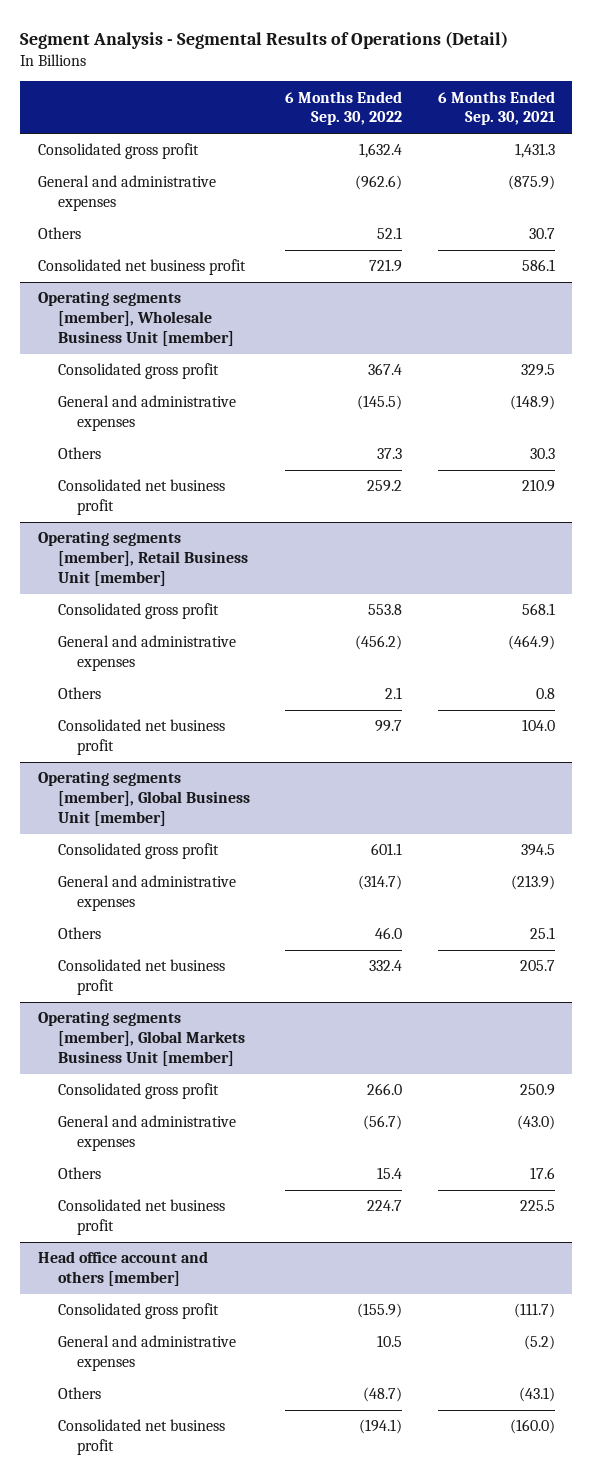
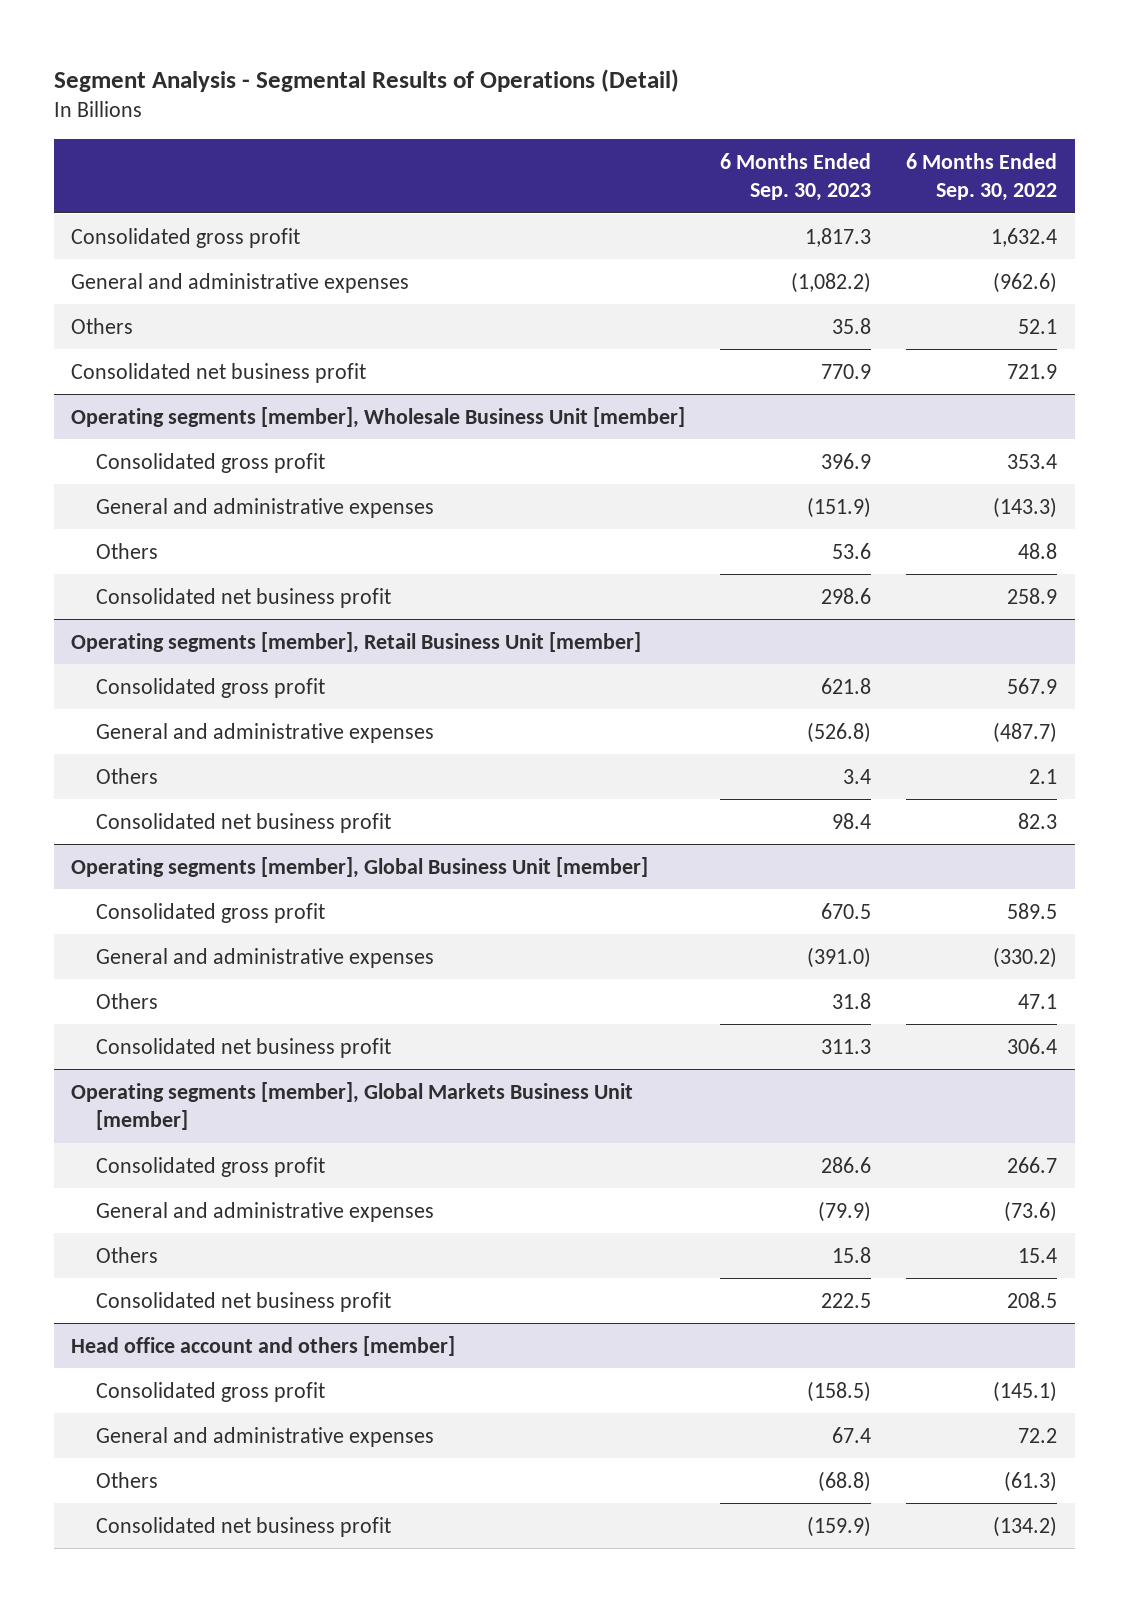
[437,90,555,126] 6 Months Ended Sep. 30, 2021 -> none
none -> [720,153,872,202] 6 Months Ended Sep. 30, 2023
[368,363,403,376] 367.4 -> [1007,453,1058,469] 353.4
[357,395,403,411] (145.5) -> [993,496,1058,518] (143.3)
[377,448,403,460] 37.3 -> [1018,542,1058,559] 48.8
[367,480,403,493] 259.2 -> [1007,587,1058,604] 258.9
[368,604,403,616] 553.8 -> [1007,677,1058,694] 567.9
[355,635,403,651] (456.2) -> [993,721,1058,743] (487.7)
[375,720,403,733] 99.7 -> [1018,812,1058,829] 82.3
[371,843,403,856] 601.1 -> [1007,902,1058,919] 589.5
[358,875,403,891] (314.7) -> [993,946,1058,968] (330.2)
[375,927,403,940] 46.0 -> [1018,993,1058,1009] 47.1
[369,960,403,972] 332.4 -> [1007,1037,1058,1054] 306.4
[367,1083,403,1096] 266.0 -> [1007,1156,1058,1173] 266.7
[363,1115,403,1131] (56.7) -> [1004,1200,1058,1222] (73.6)
[367,1200,403,1212] 224.7 -> [1007,1291,1058,1308] 208.5
[357,1303,403,1319] (155.9) -> [993,1380,1058,1402] (145.1)
[377,1335,403,1348] 10.5 -> [1018,1427,1058,1443] 72.2
[363,1387,403,1403] (48.7) -> [1004,1470,1058,1492] (61.3)
[359,1419,403,1435] (194.1) -> [993,1515,1058,1537] (134.2)

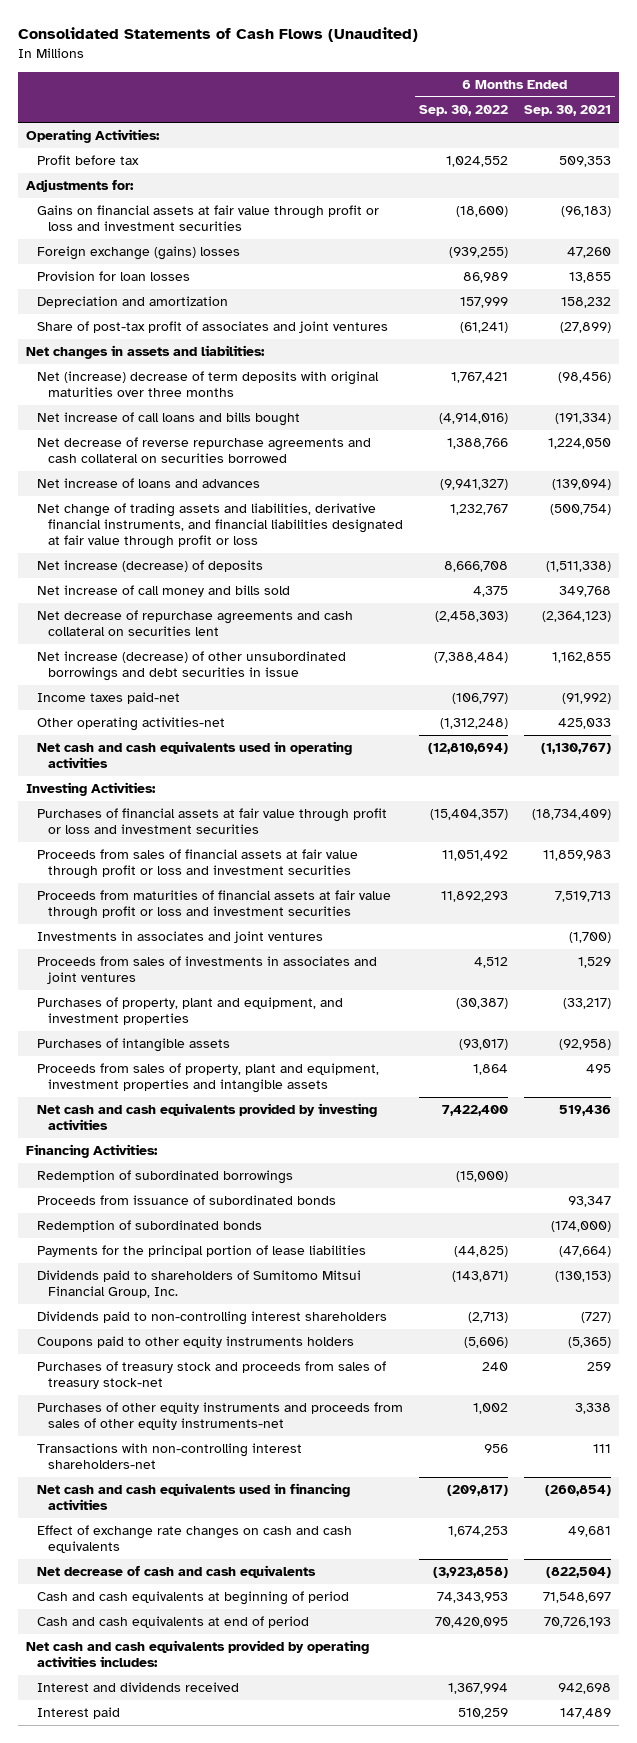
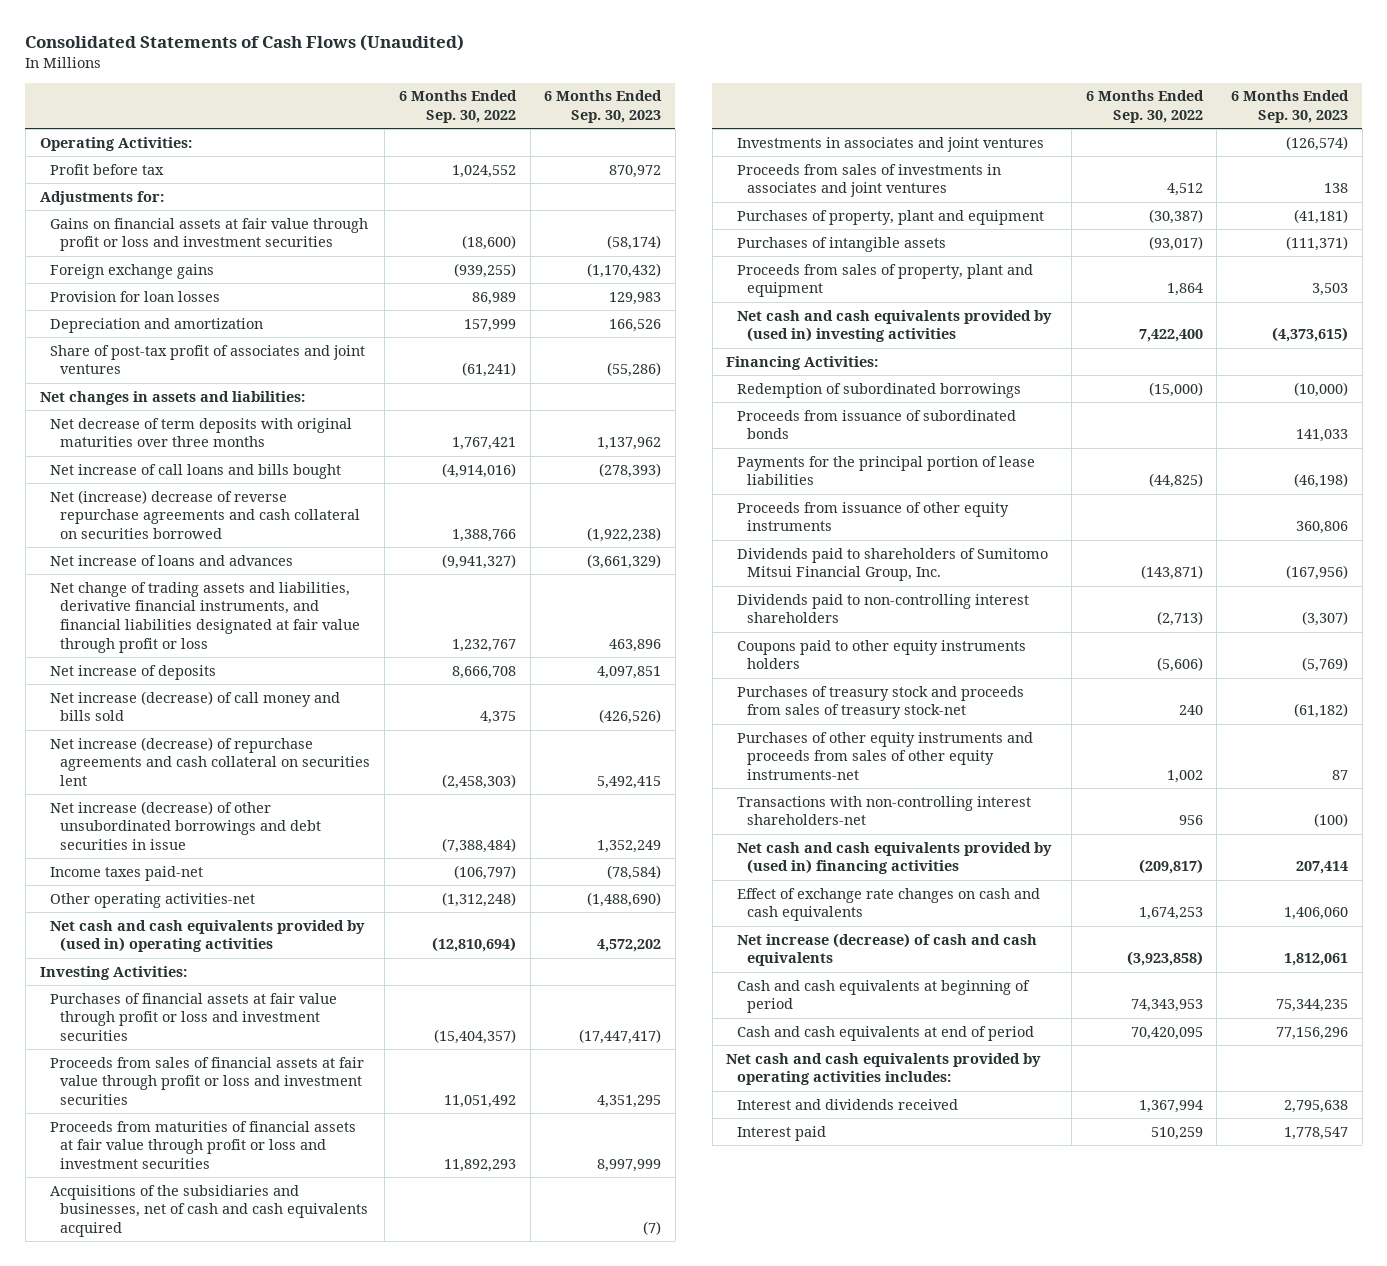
[524,105,612,117] Sep. 30, 2021 -> none
none -> [544,90,663,124] 6 Months Ended Sep. 30, 2023
[37,246,241,261] Foreign exchange (gains) losses -> [49,263,214,279] Foreign exchange gains
[37,371,380,398] Net (increase) decrease of term deposits with original maturities over three months -> [49,417,352,448] Net decrease of term deposits with original maturities over three months
[37,437,372,464] Net decrease of reverse repurchase agreements and cash collateral on securities borrowed -> [49,489,361,540] Net (increase) decrease of reverse repurchase agreements and cash collateral on securities borrowed
[37,560,264,573] Net increase (decrease) of deposits -> [49,664,216,680] Net increase of deposits
[37,585,291,598] Net increase of call money and bills sold -> [49,690,340,722] Net increase (decrease) of call money and bills sold
[37,610,354,637] Net decrease of repurchase agreements and cash collateral on securities lent -> [49,736,371,787] Net increase (decrease) of repurchase agreements and cash collateral on securities lent
[37,741,353,769] Net cash and cash equivalents used in operating activities -> [49,919,365,953] Net cash and cash equivalents provided by (used in) operating activities
none -> [49,1184,369,1238] Acquisitions of the subsidiaries and businesses, net of cash and cash equivalents acquired
[37,997,344,1026] Purchases of property, plant and equipment, and investment properties -> [736,209,1044,225] Purchases of property, plant and equipment
[37,1063,380,1094] Proceeds from sales of property, plant and equipment, investment properties and intangible assets -> [736,263,1033,298] Proceeds from sales of property, plant and equipment
[37,1103,378,1131] Net cash and cash equivalents provided by investing activities -> [736,309,1052,343] Net cash and cash equivalents provided by (used in) investing activities
[37,1220,263,1233] Redemption of subordinated bonds -> none
none -> [736,501,1009,532] Proceeds from issuance of other equity instruments
[37,1483,351,1511] Net cash and cash equivalents used in financing activities -> [736,841,1052,875] Net cash and cash equivalents provided by (used in) financing activities
[37,1565,317,1579] Net decrease of cash and cash equivalents -> [736,932,1037,967] Net increase (decrease) of cash and cash equivalents

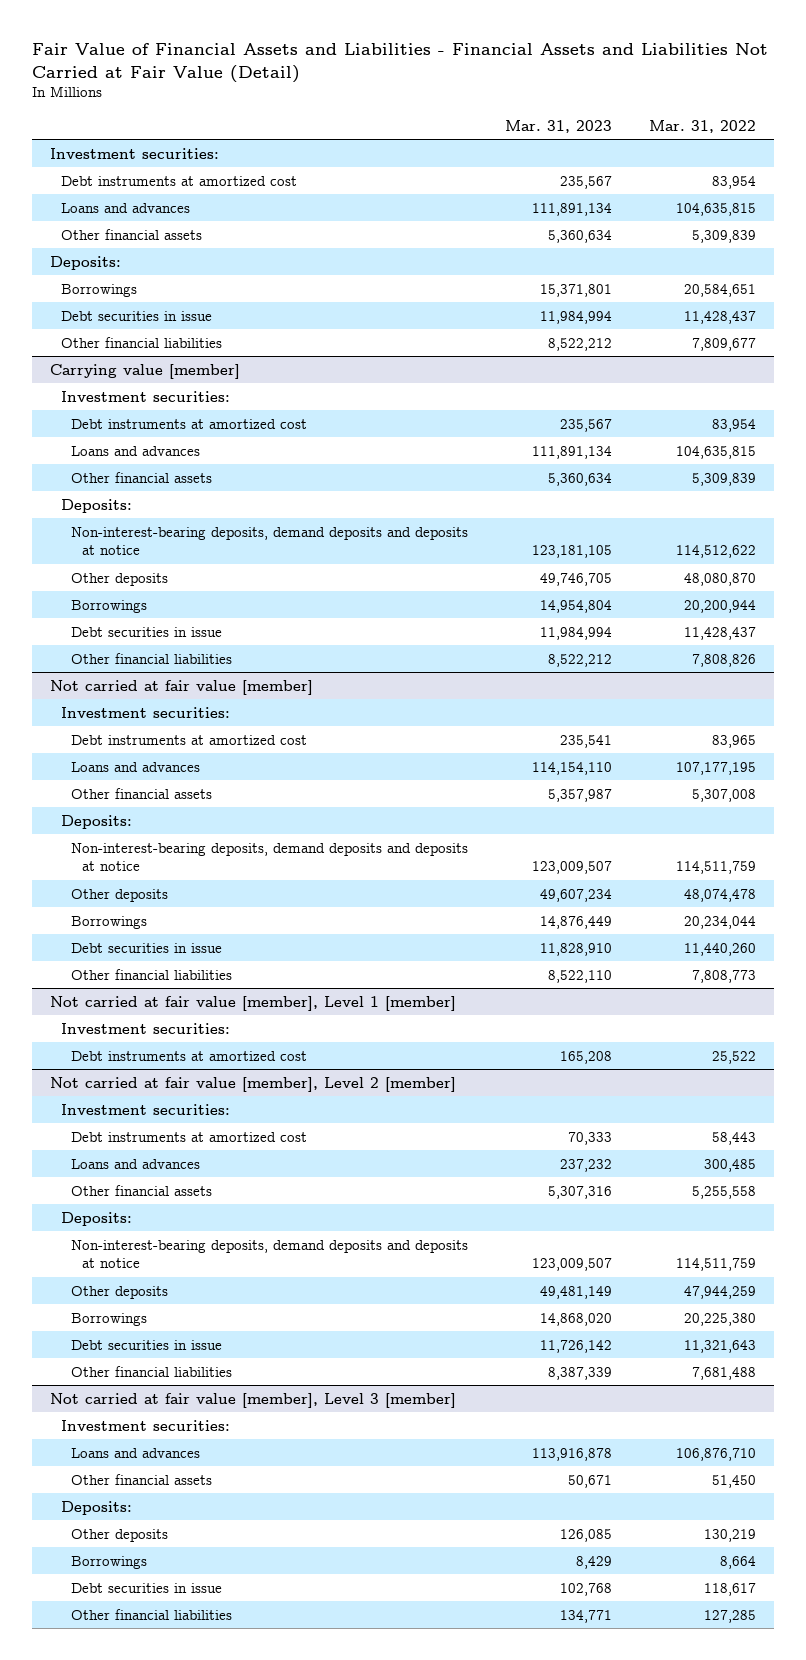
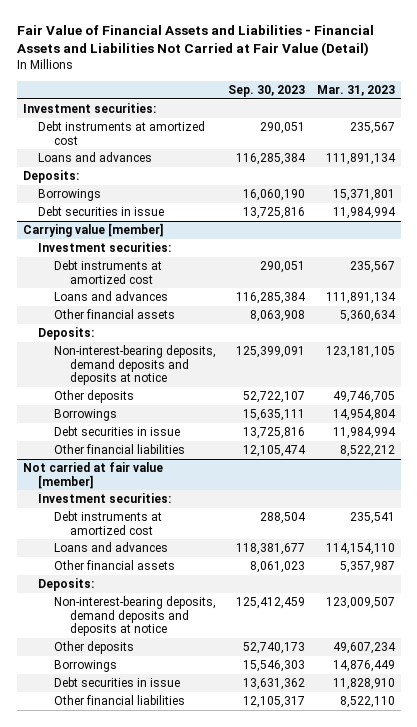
[648,119,756,133] Mar. 31, 2022 -> none
none -> [228,85,306,98] Sep. 30, 2023
[60,228,202,240] Other financial assets -> none
[60,336,222,348] Other financial liabilities -> none
[50,995,457,1011] Not carried at fair value [member], Level 1 [member] -> none
[60,1022,230,1034] Investment securities: -> none
[71,1050,308,1061] Debt instruments at amortized cost -> none
[50,1076,457,1092] Not carried at fair value [member], Level 2 [member] -> none
[60,1103,230,1115] Investment securities: -> none
[71,1131,308,1142] Debt instruments at amortized cost -> none
[71,1158,201,1169] Loans and advances -> none
[71,1184,213,1196] Other financial assets -> none
[60,1211,132,1226] Deposits: -> none
[71,1239,469,1269] Non-interest-bearing deposits, demand deposits and deposits at notice -> none
[71,1285,169,1299] Other deposits -> none
[71,1312,148,1326] Borrowings -> none
[71,1339,223,1350] Debt securities in issue -> none
[71,1365,233,1377] Other financial liabilities -> none
[50,1392,457,1408] Not carried at fair value [member], Level 3 [member] -> none
[60,1419,230,1431] Investment securities: -> none
[71,1447,201,1458] Loans and advances -> none
[71,1473,213,1485] Other financial assets -> none
[60,1500,132,1515] Deposits: -> none
[71,1528,169,1542] Other deposits -> none
[71,1555,148,1569] Borrowings -> none
[71,1582,223,1593] Debt securities in issue -> none
[71,1608,233,1620] Other financial liabilities -> none

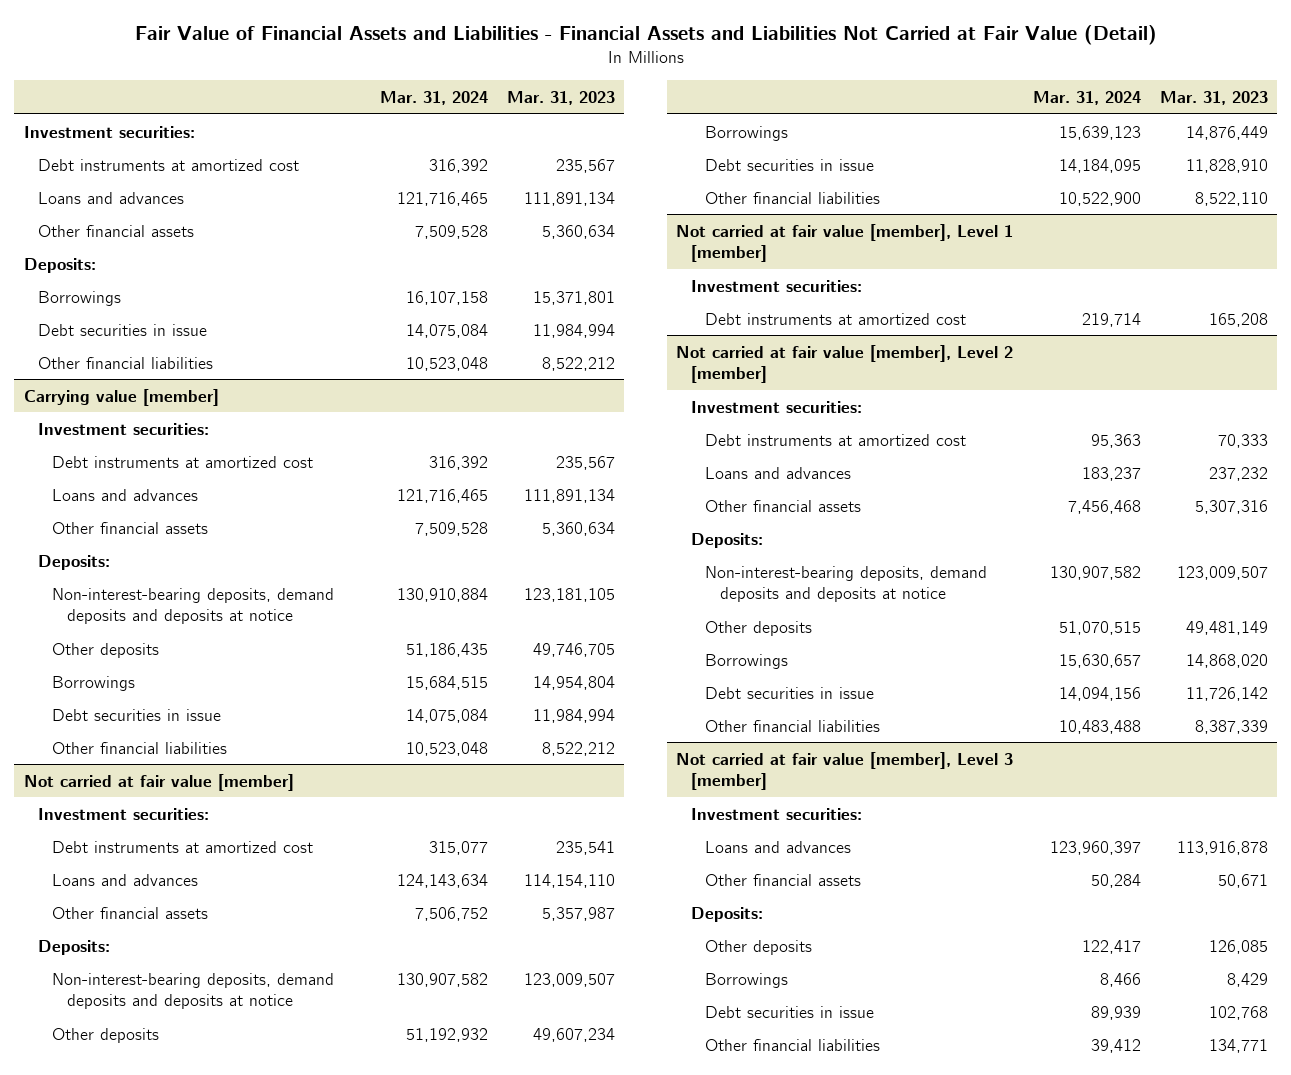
[228,85,306,98] Sep. 30, 2023 -> none
none -> [379,90,488,105] Mar. 31, 2024
none -> [37,224,194,237] Other financial assets
none -> [37,356,213,369] Other financial liabilities
none -> [676,223,1014,262] Not carried at fair value [member], Level 1 [member]
none -> [690,279,862,292] Investment securities:
none -> [705,312,967,325] Debt instruments at amortized cost
none -> [676,344,1014,383] Not carried at fair value [member], Level 2 [member]
none -> [690,400,862,413] Investment securities:
none -> [705,433,967,446] Debt instruments at amortized cost
none -> [705,466,852,479] Loans and advances
none -> [705,499,862,512] Other financial assets
none -> [690,532,763,548] Deposits:
none -> [705,565,988,602] Non-interest-bearing deposits, demand deposits and deposits at notice
none -> [705,620,813,636] Other deposits
none -> [705,653,789,669] Borrowings
none -> [705,686,875,699] Debt securities in issue
none -> [705,719,881,732] Other financial liabilities
none -> [676,751,1014,790] Not carried at fair value [member], Level 3 [member]
none -> [690,807,862,820] Investment securities:
none -> [705,840,852,853] Loans and advances
none -> [705,873,862,886] Other financial assets
none -> [690,906,763,922] Deposits:
none -> [705,939,813,955] Other deposits
none -> [705,972,789,988] Borrowings
none -> [705,1005,875,1018] Debt securities in issue
none -> [705,1038,881,1051] Other financial liabilities

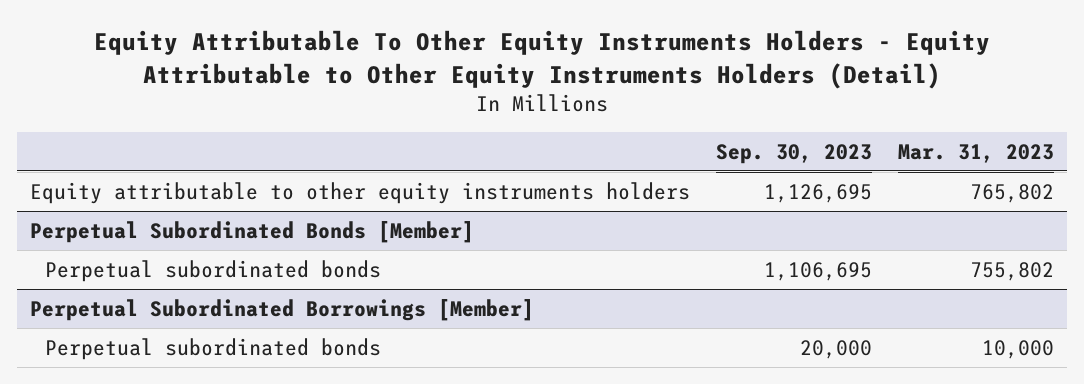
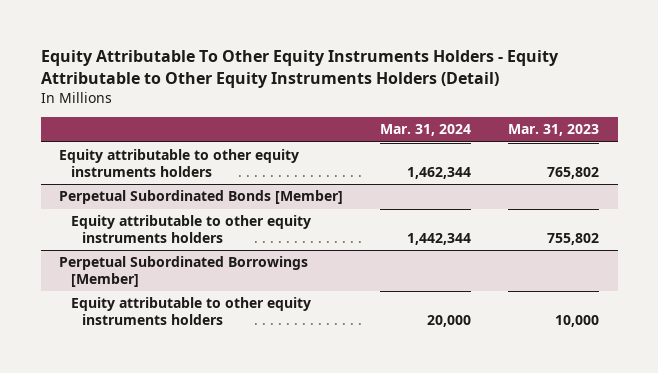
[715,143,872,164] Sep. 30, 2023 -> none
none -> [380,124,472,137] Mar. 31, 2024
[45,259,382,282] Perpetual subordinated bonds -> [70,215,311,244] Equity attributable to other equity instruments holders
[45,337,382,360] Perpetual subordinated bonds -> none
none -> [70,297,311,326] Equity attributable to other equity instruments holders

